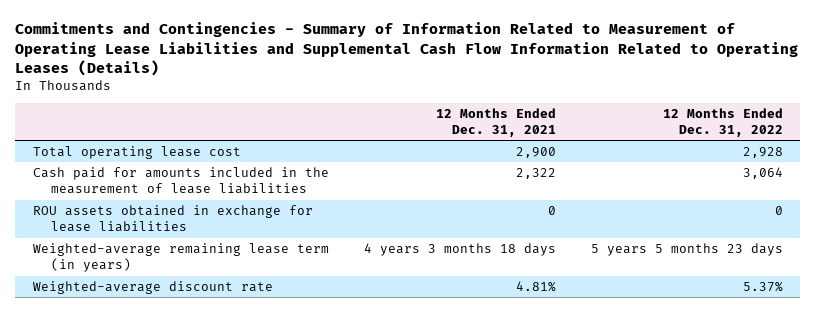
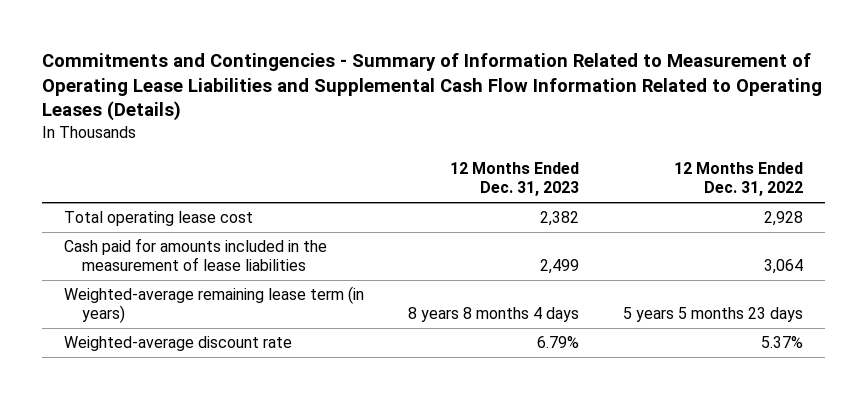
[435,107,556,137] 12 Months Ended Dec. 31, 2021 -> none
none -> [450,162,580,197] 12 Months Ended Dec. 31, 2023
[32,205,313,233] ROU assets obtained in exchange for lease liabilities -> none

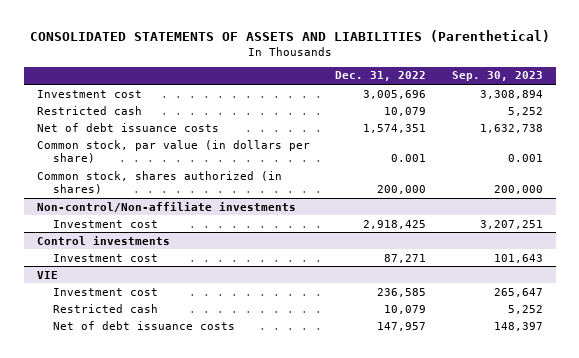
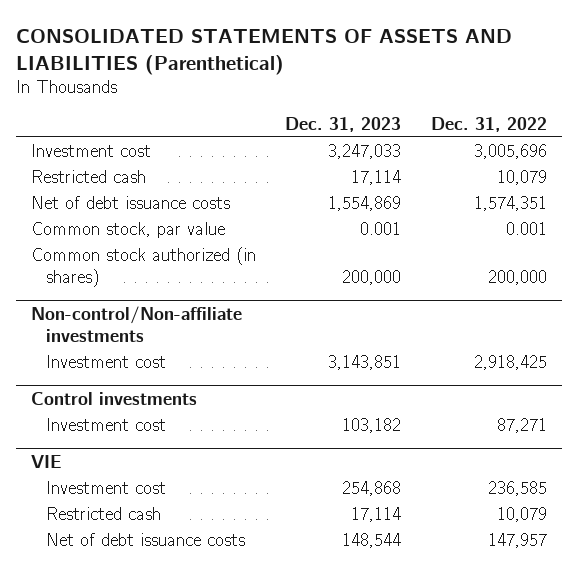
[451,71,543,82] Sep. 30, 2023 -> none
none -> [285,116,402,132] Dec. 31, 2023
[36,139,310,163] Common stock, par value (in dollars per share) -> [30,222,225,239] Common stock, par value
[36,170,282,194] Common stock, shares authorized (in shares) -> [30,247,256,288] Common stock authorized (in shares)

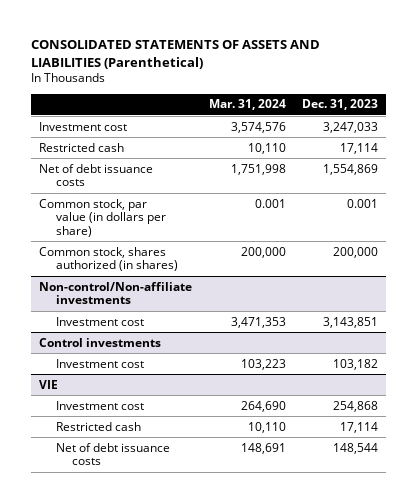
[430,116,547,132] Dec. 31, 2022 -> none
none -> [208,99,286,111] Mar. 31, 2024
[30,222,225,239] Common stock, par value -> [39,198,166,237] Common stock, par value (in dollars per share)
[30,247,256,288] Common stock authorized (in shares) -> [39,246,178,272] Common stock, shares authorized (in shares)

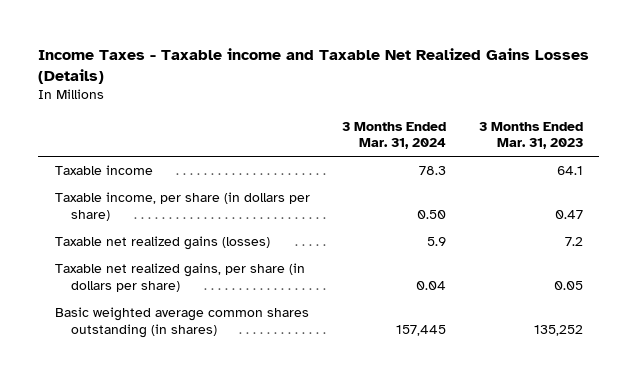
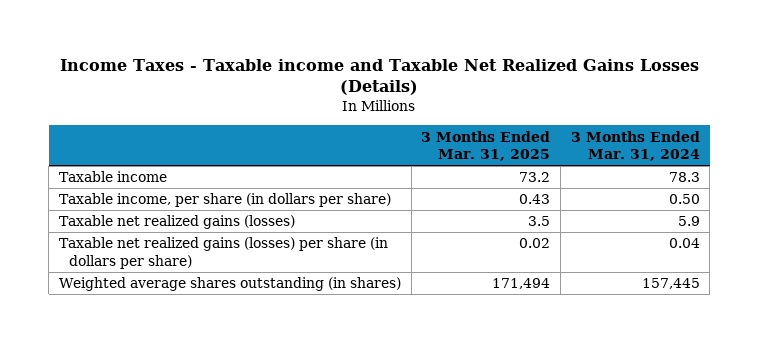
[478,122,583,150] 3 Months Ended Mar. 31, 2023 -> none
none -> [421,130,551,162] 3 Months Ended Mar. 31, 2025
[54,263,305,292] Taxable net realized gains, per share (in dollars per share) -> [58,237,388,269] Taxable net realized gains (losses) per share (in dollars per share)
[54,307,309,338] Basic weighted average common shares outstanding (in shares) -> [58,277,401,292] Weighted average shares outstanding (in shares)

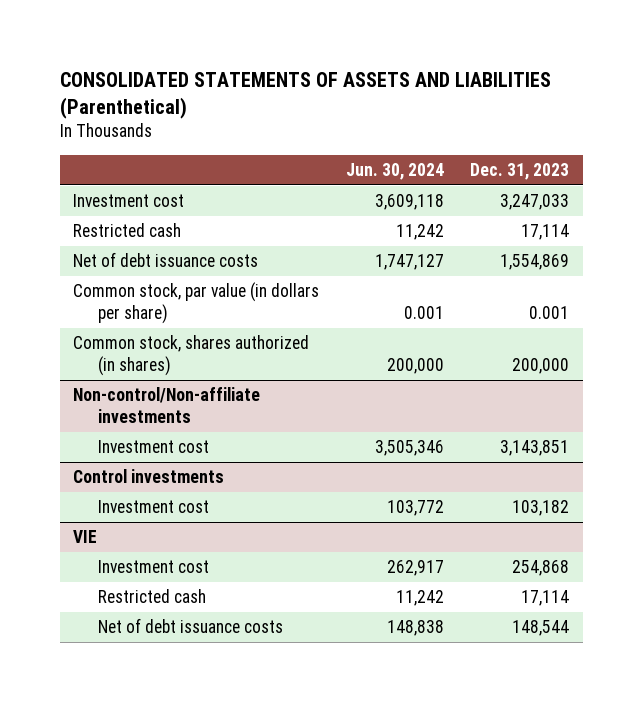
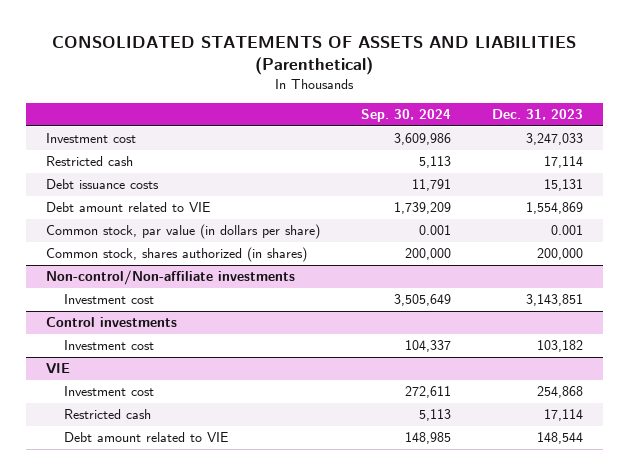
[345,162,444,180] Jun. 30, 2024 -> none
none -> [360,109,451,123] Sep. 30, 2024
none -> [46,179,160,190] Debt issuance costs
[72,252,258,268] Net of debt issuance costs -> [46,202,211,213] Debt amount related to VIE
[97,618,283,634] Net of debt issuance costs -> [63,432,228,443] Debt amount related to VIE

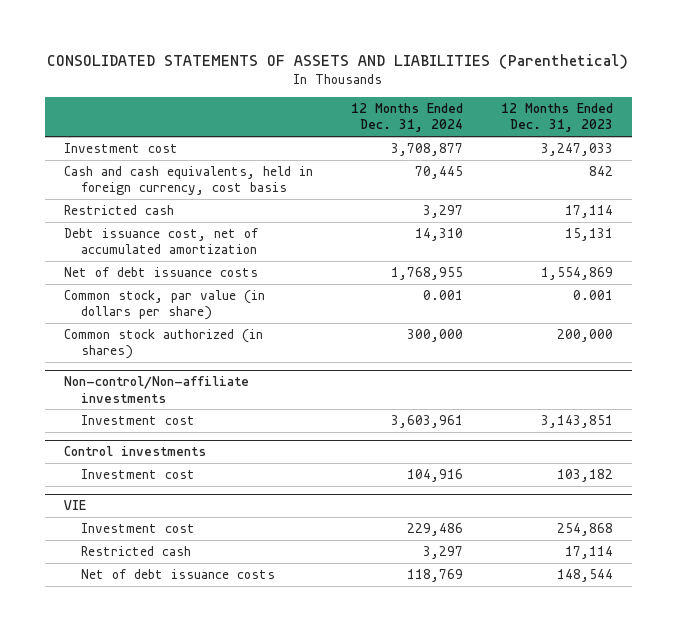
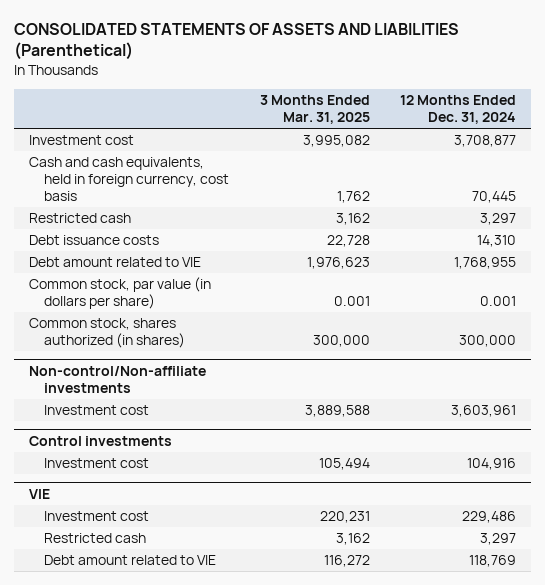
[500,102,613,133] 12 Months Ended Dec. 31, 2023 -> none
none -> [259,95,370,125] 3 Months Ended Mar. 31, 2025
[63,227,258,255] Debt issuance cost, net of accumulated amortization -> [28,235,159,246] Debt issuance costs
[63,266,258,277] Net of debt issuance costs -> [28,257,201,268] Debt amount related to VIE
[63,328,263,360] Common stock authorized (in shares) -> [28,318,186,349] Common stock, shares authorized (in shares)
[80,568,275,579] Net of debt issuance costs -> [44,555,217,566] Debt amount related to VIE

